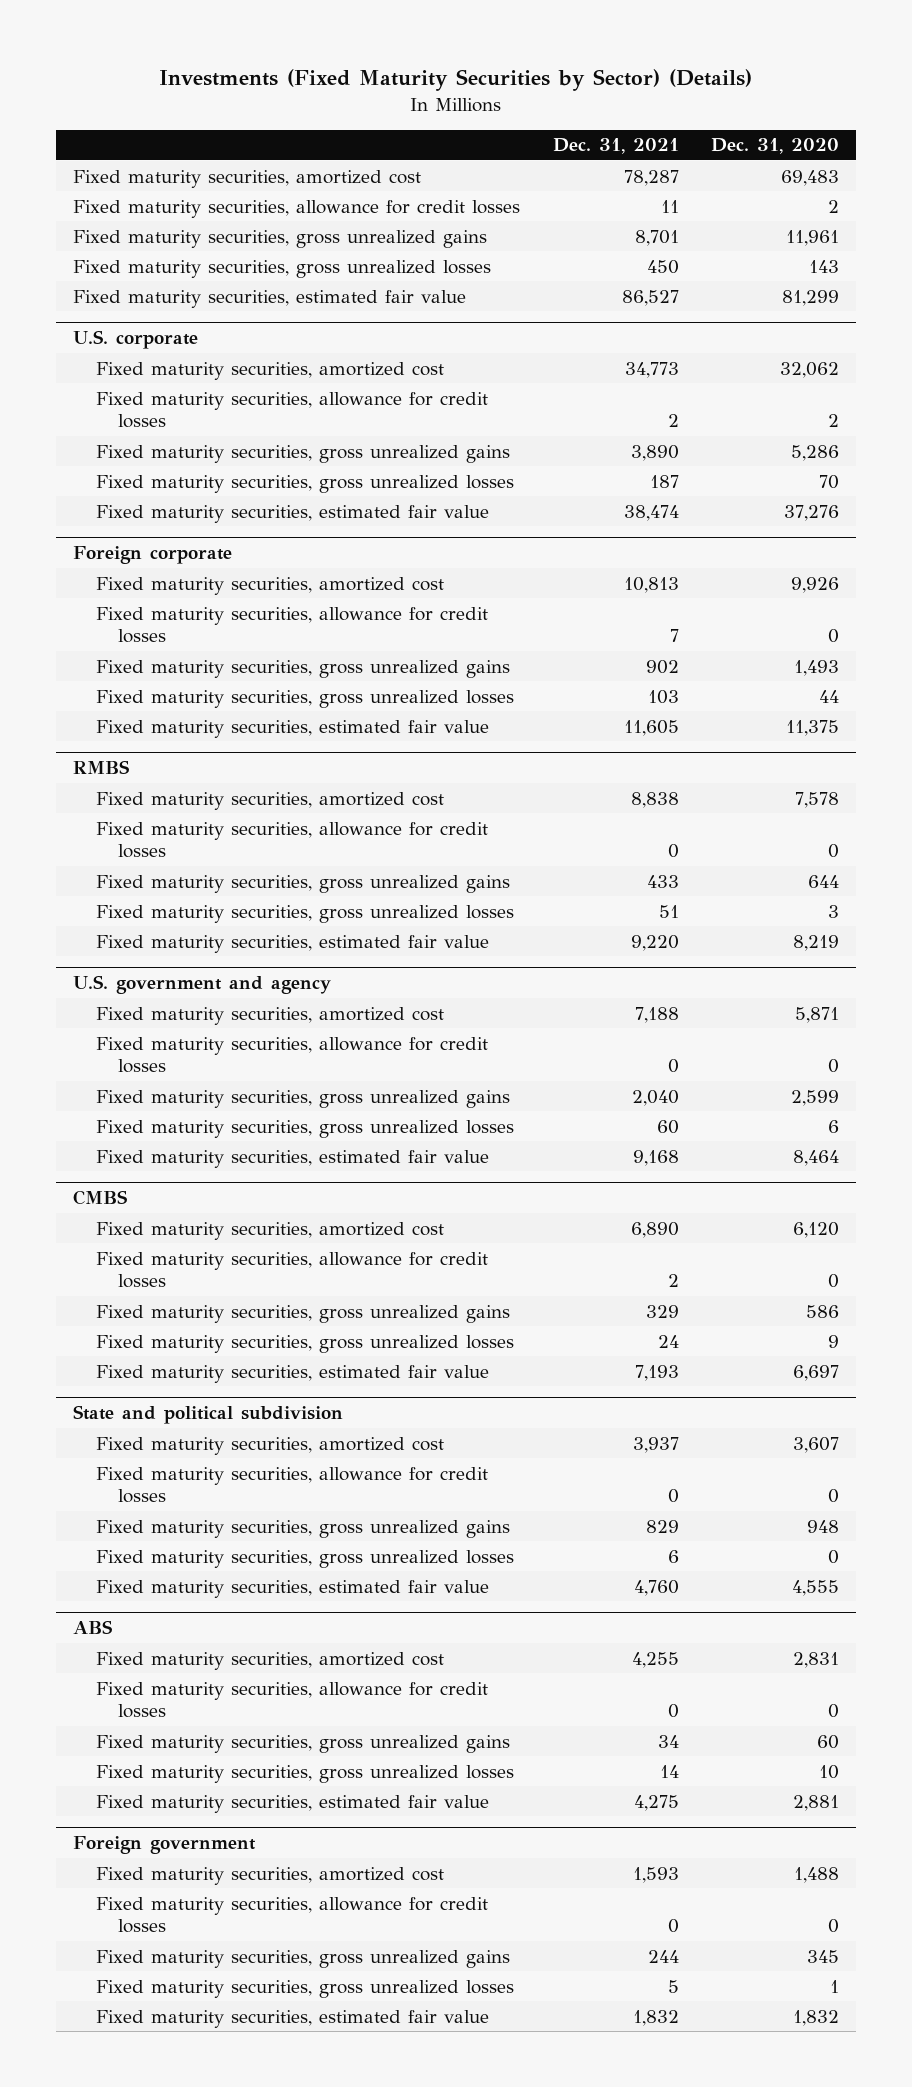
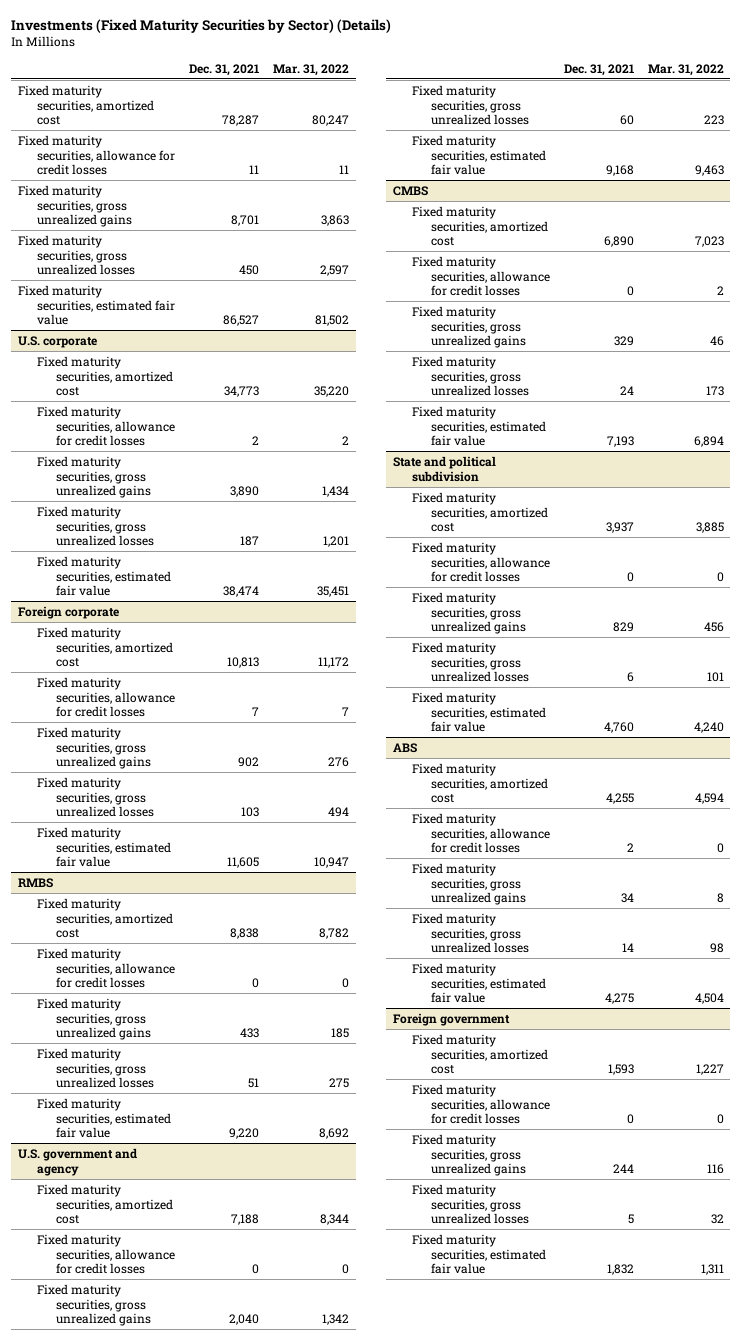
[711,138,840,155] Dec. 31, 2020 -> none
none -> [273,63,350,76] Mar. 31, 2022
[667,1274,679,1288] 2 -> [626,286,634,297] 0
[667,1704,679,1719] 0 -> [626,843,634,853] 2

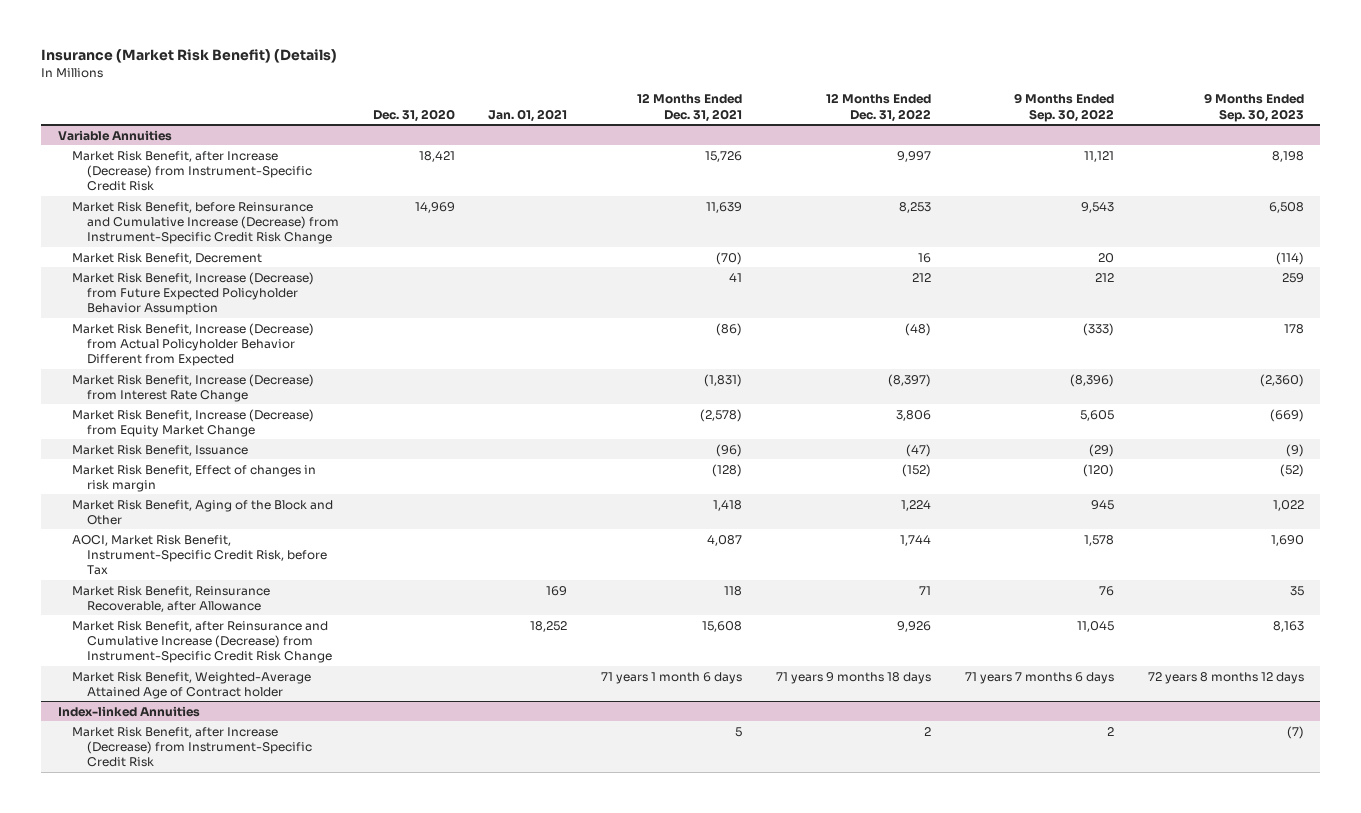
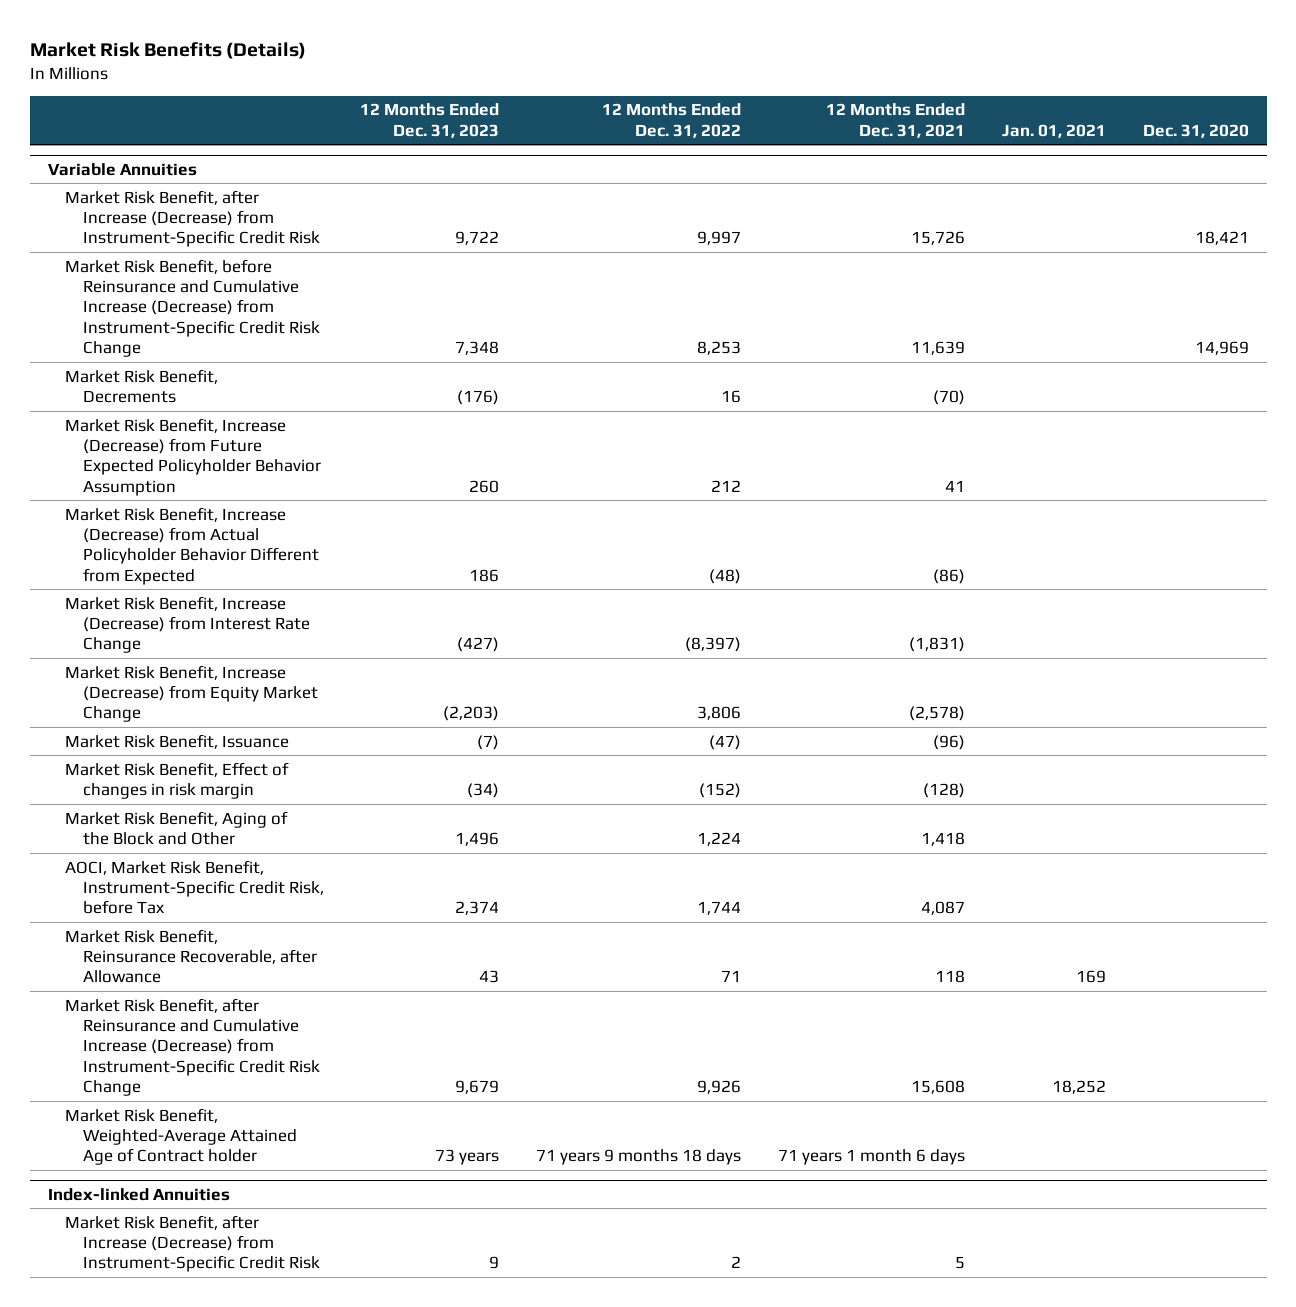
[41,49,338,64] Insurance (Market Risk Benefit) (Details) -> [29,41,306,59] Market Risk Benefits (Details)
[1013,93,1114,122] 9 Months Ended Sep. 30, 2022 -> none
[1203,93,1304,122] 9 Months Ended Sep. 30, 2023 -> none
none -> [360,103,500,138] 12 Months Ended Dec. 31, 2023
[72,252,263,264] Market Risk Benefit, Decrement -> [65,368,219,404] Market Risk Benefit, Decrements

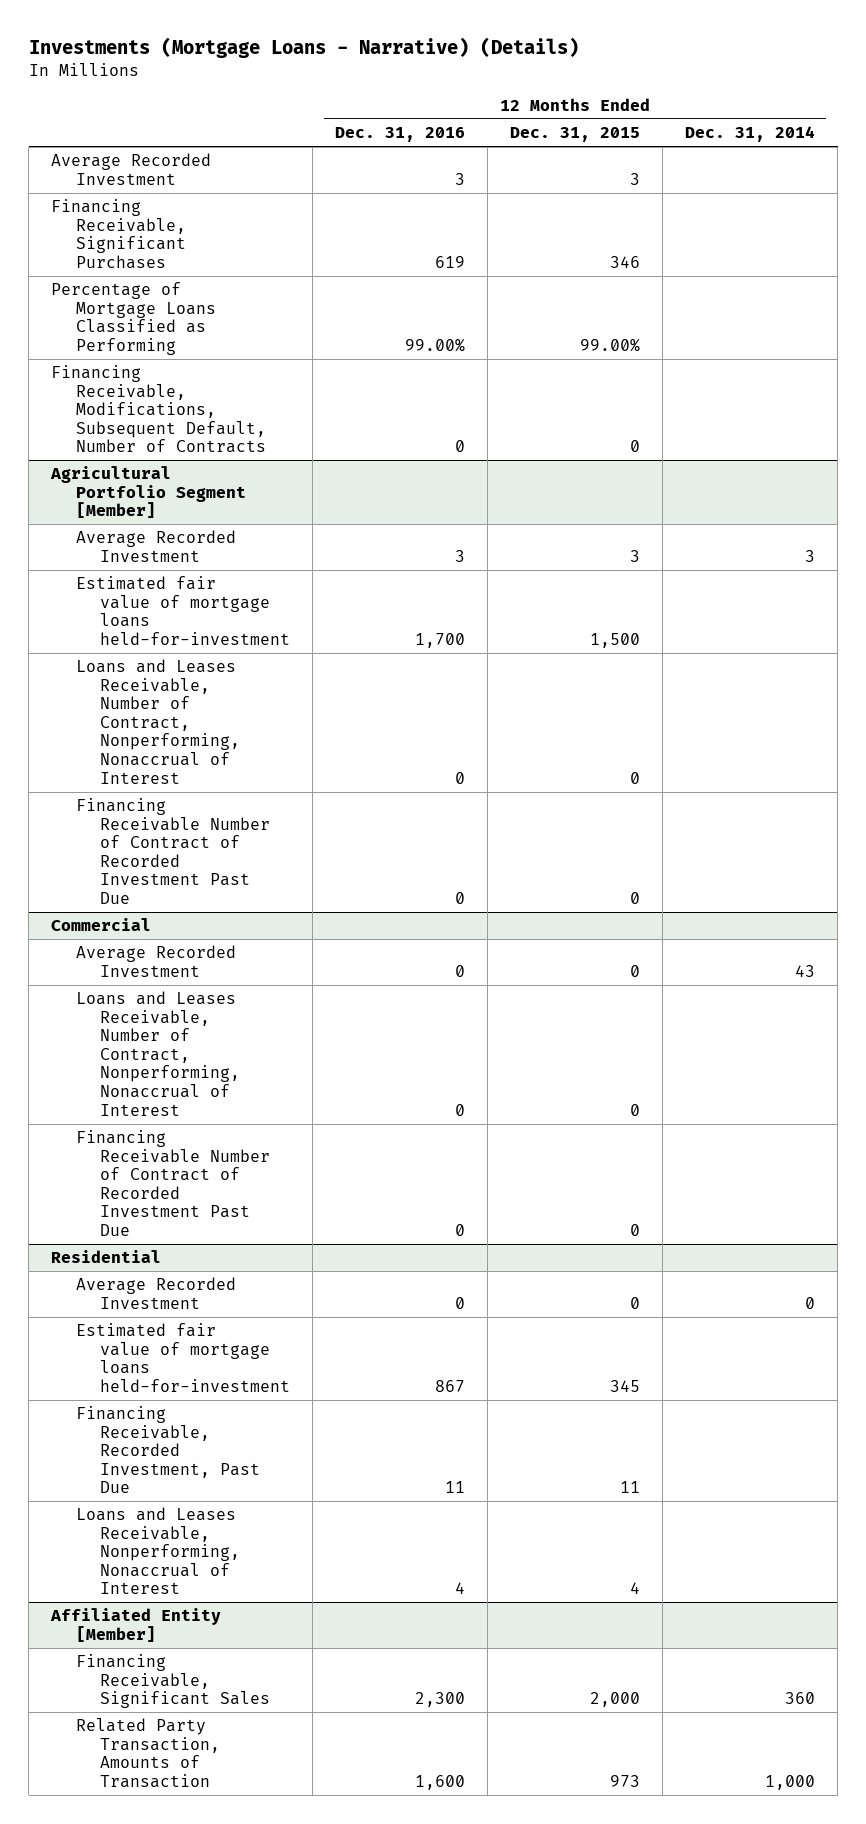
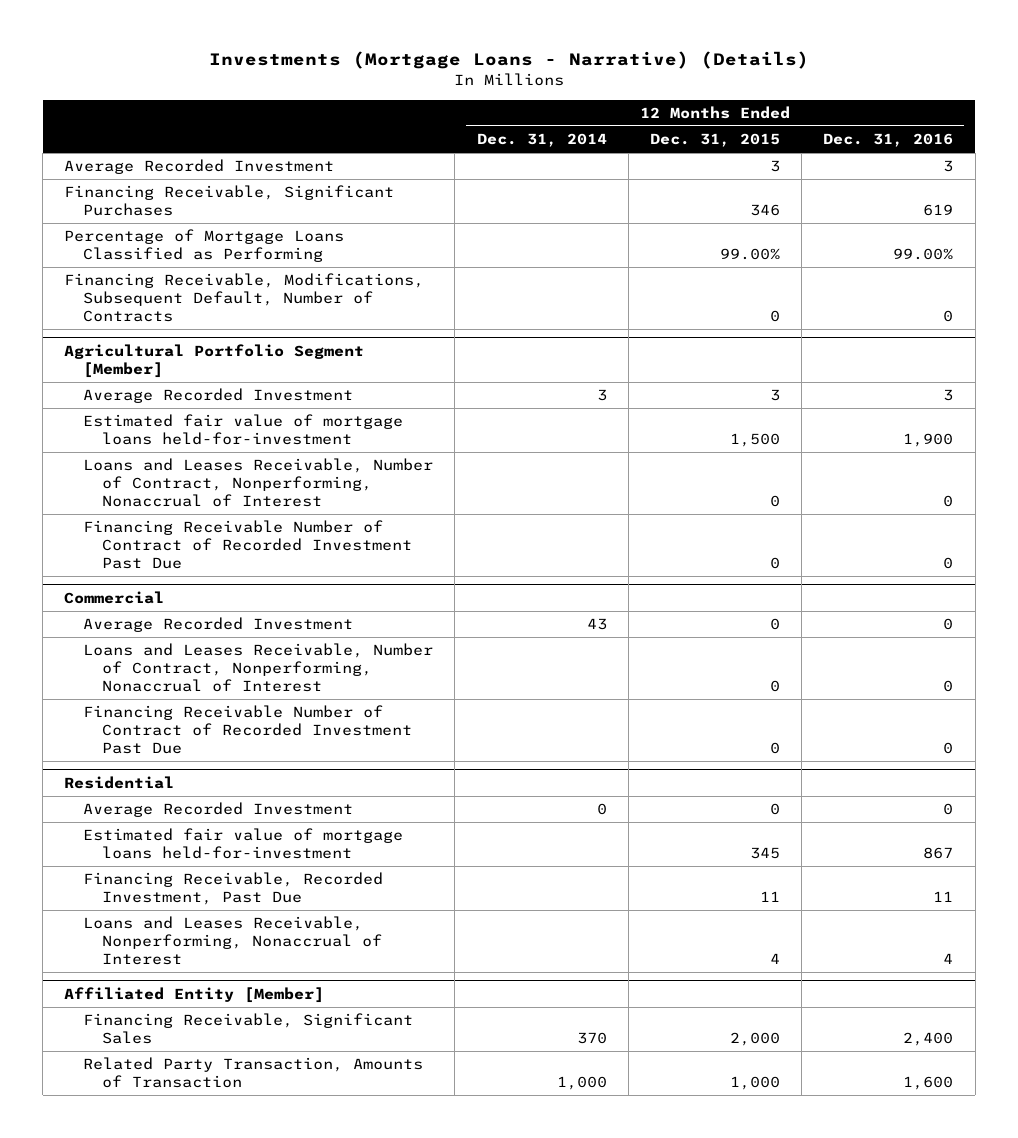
[415,632,466,648] 1,700 -> [903,433,954,448] 1,900
[415,1692,466,1708] 2,300 -> [903,1032,954,1047] 2,400
[785,1692,816,1705] 360 -> [576,1032,607,1045] 370
[610,1774,641,1787] 973 -> [730,1076,781,1091] 1,000

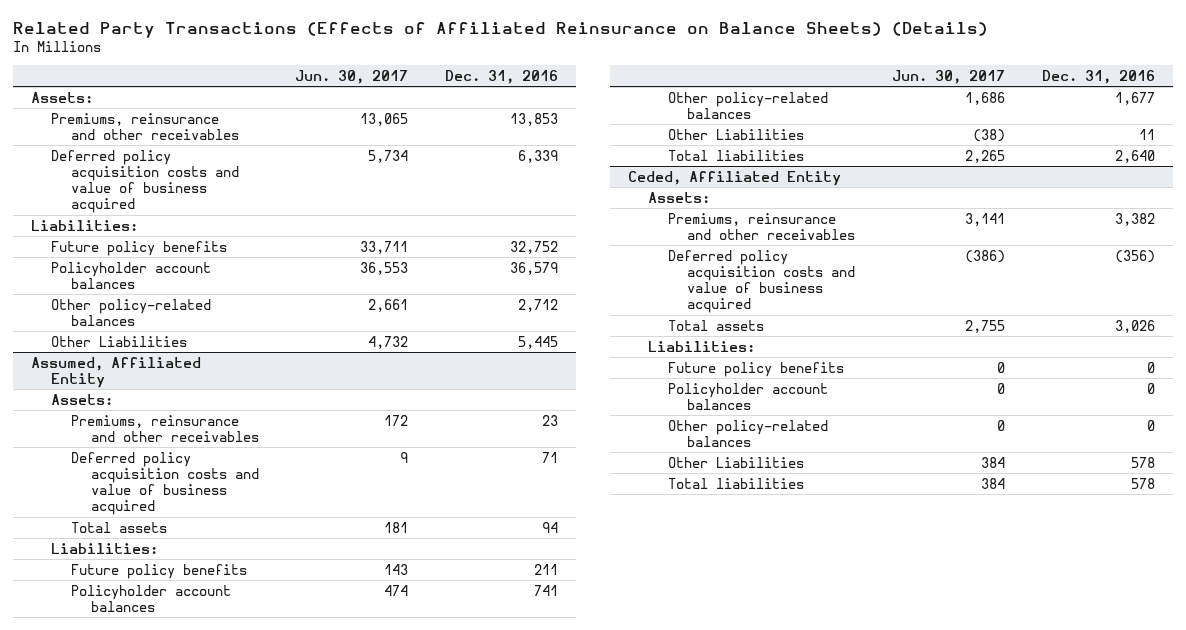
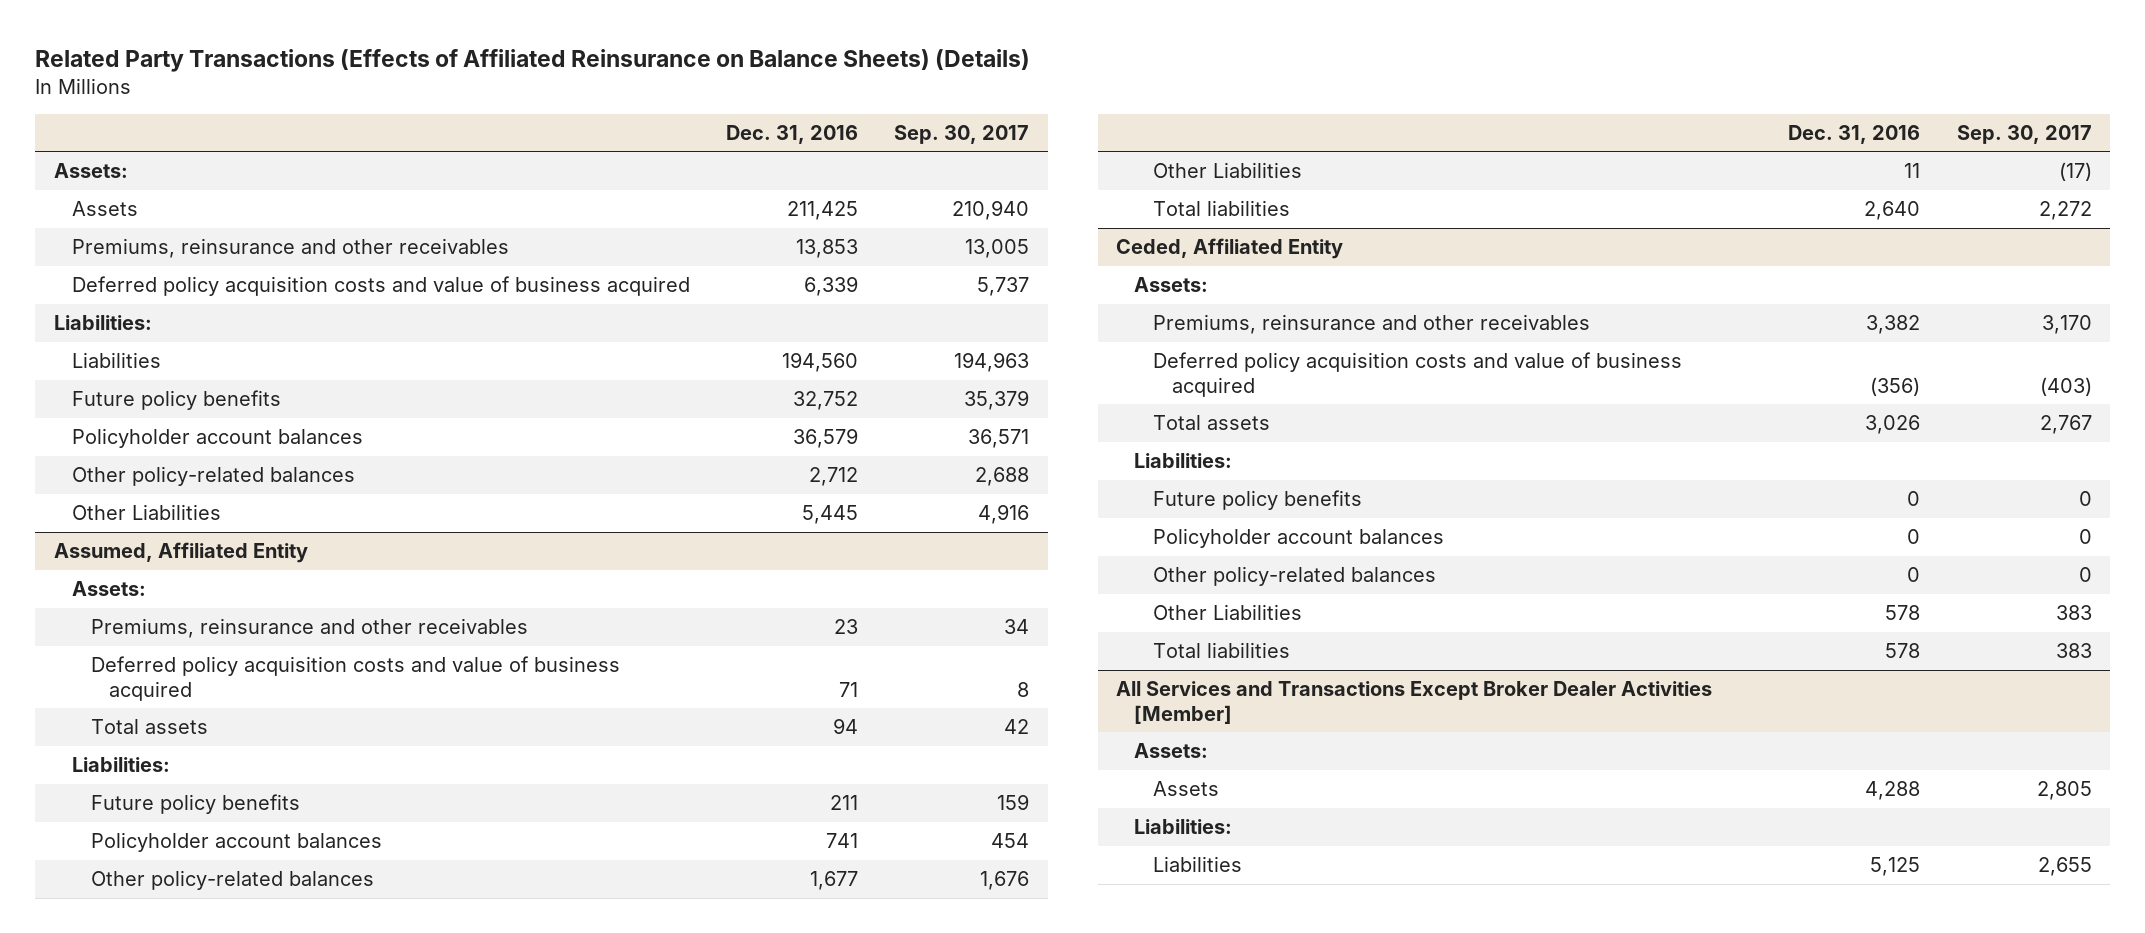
[295,69,409,84] Jun. 30, 2017 -> none
none -> [894,124,1030,144] Sep. 30, 2017
none -> [72,201,139,217] Assets
none -> [72,352,162,369] Liabilities
none -> [1115,681,1712,724] All Services and Transactions Except Broker Dealer Activities [Member]
none -> [1134,743,1209,759] Assets:
none -> [1152,781,1219,797] Assets
none -> [1134,819,1233,835] Liabilities:
none -> [1152,856,1242,873] Liabilities

